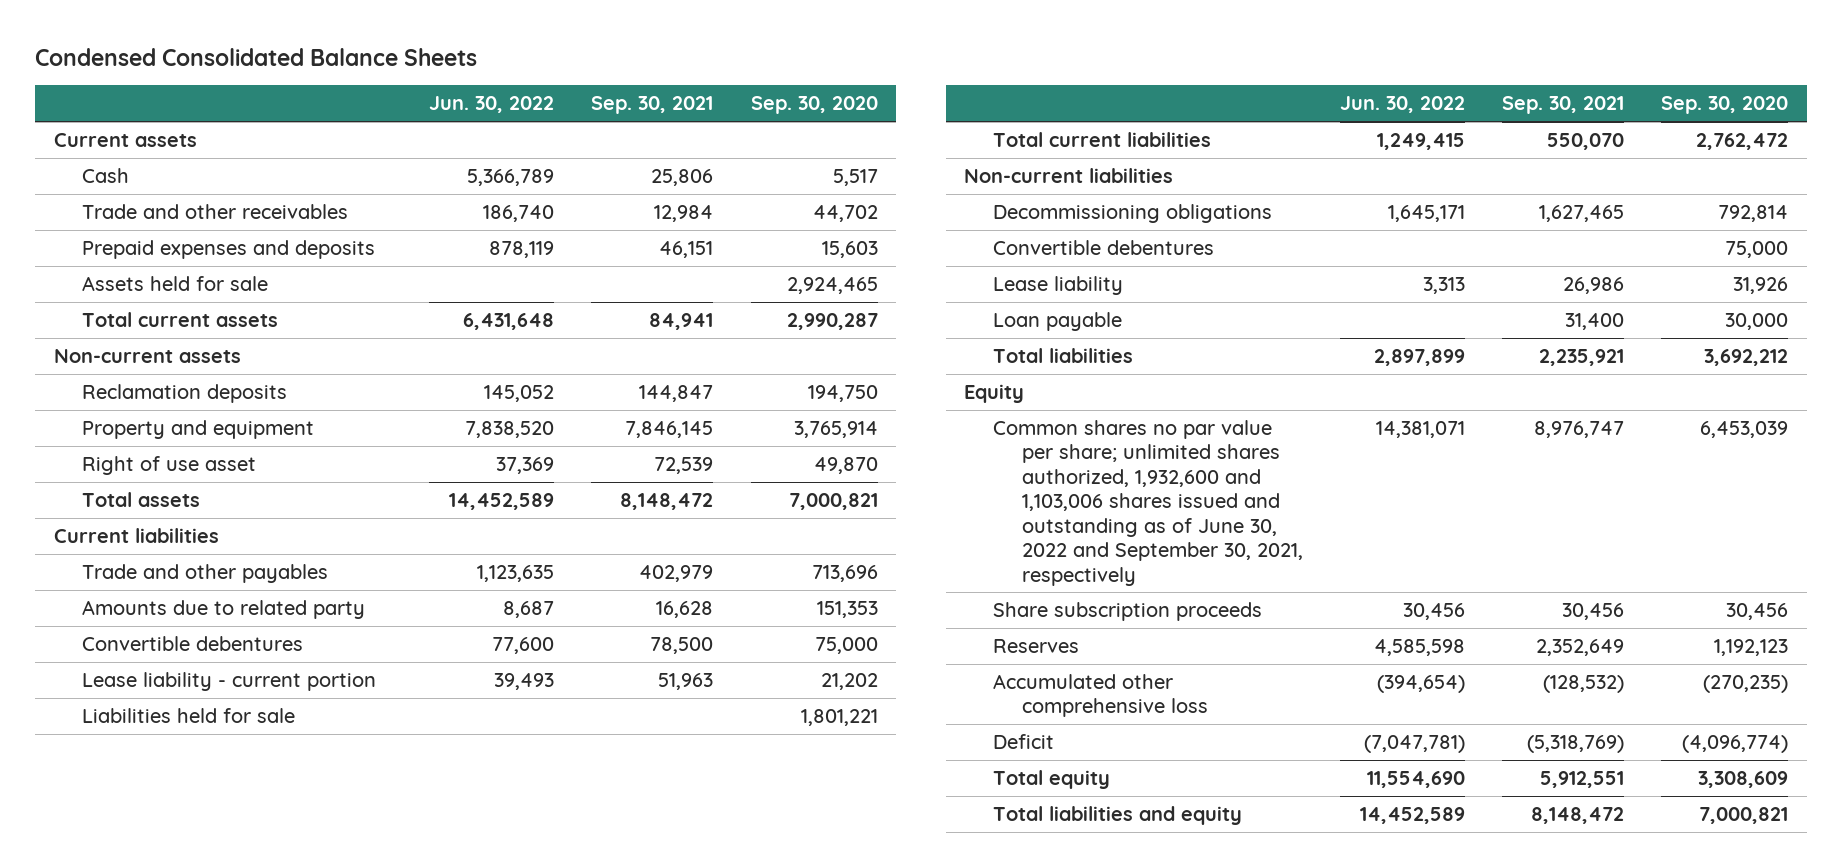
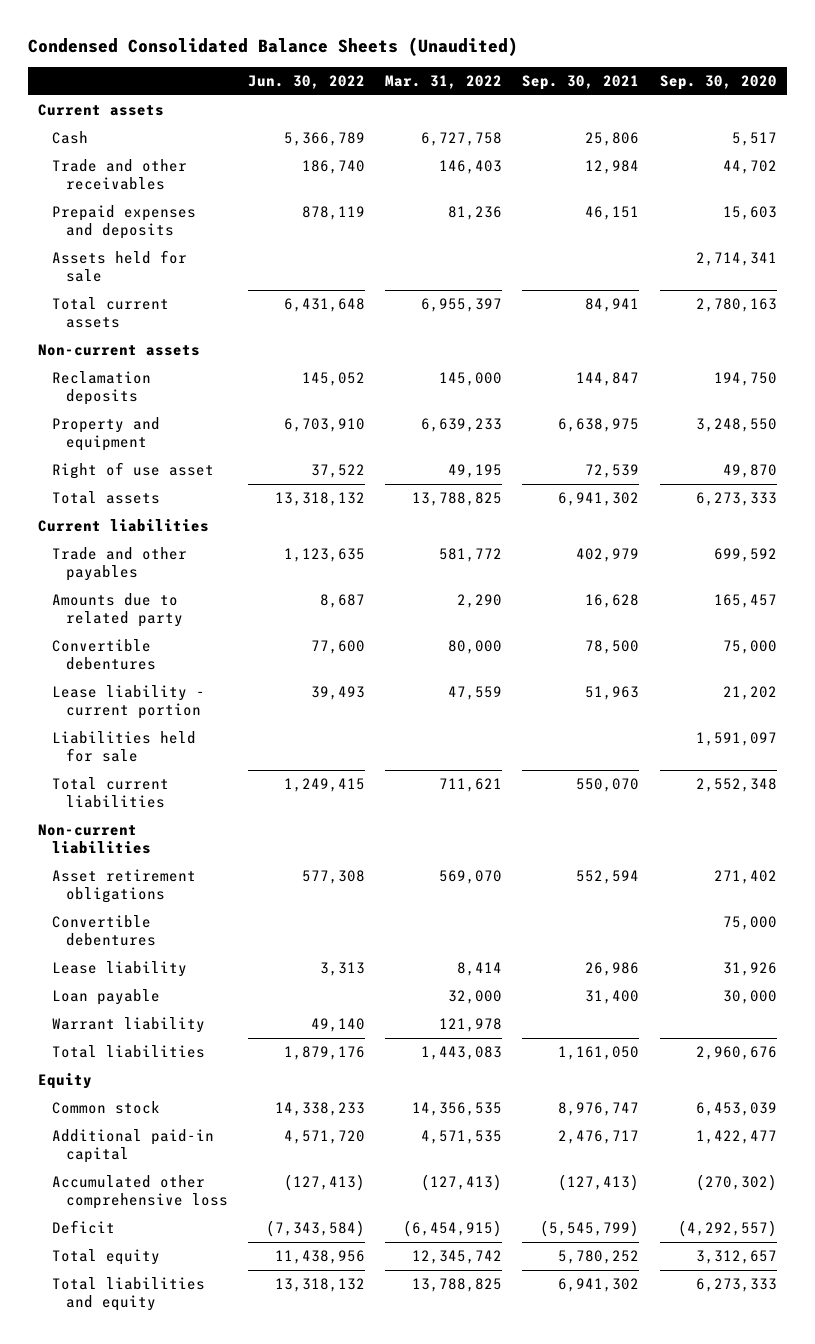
[34,47,477,66] Condensed Consolidated Balance Sheets -> [28,36,519,56] Condensed Consolidated Balance Sheets (Unaudited)
none -> [385,75,503,90] Mar. 31, 2022
[786,276,878,294] 2,924,465 -> [695,252,777,267] 2,714,341
[786,312,878,330] 2,990,287 -> [695,298,777,313] 2,780,163
[464,420,554,438] 7,838,520 -> [284,418,366,433] 6,703,910
[625,420,714,438] 7,846,145 -> [558,418,640,433] 6,638,975
[793,420,878,438] 3,765,914 -> [695,418,777,433] 3,248,550
[495,456,554,474] 37,369 -> [311,464,366,479] 37,522
[448,492,554,510] 14,452,589 -> [275,492,366,507] 13,318,132
[620,492,714,510] 8,148,472 -> [558,492,640,507] 6,941,302
[788,492,878,510] 7,000,821 -> [695,492,777,507] 6,273,333
[811,564,878,582] 713,696 -> [713,548,777,563] 699,592
[816,600,878,618] 151,353 -> [713,594,777,609] 165,457
[800,708,878,726] 1,801,221 -> [695,732,777,747] 1,591,097
[1696,132,1789,150] 2,762,472 -> [695,778,777,793] 2,552,348
[992,203,1272,223] Decommissioning obligations -> none
none -> [52,869,197,904] Asset retirement obligations
none -> [52,1017,206,1034] Warrant liability
[1373,348,1465,366] 2,897,899 -> [284,1046,366,1061] 1,879,176
[1539,348,1625,366] 2,235,921 -> [558,1046,640,1061] 1,161,050
[1704,348,1789,366] 3,692,212 -> [695,1046,777,1061] 2,960,676
[992,419,1303,586] Common shares no par value per share; unlimited shares authorized, 1,932,600 and 1,103,006 shares issued and outstanding as of June 30, 2022 and September 30, 2021, respectively -> none
[992,601,1262,621] Share subscription proceeds -> none
[992,638,1079,653] Reserves -> none
none -> [52,1101,161,1115] Common stock
none -> [52,1129,215,1164] Additional paid-in capital
[1376,674,1465,693] (394,654) -> [284,1174,366,1192] (127,413)
[1543,674,1625,693] (128,532) -> [558,1174,640,1192] (127,413)
[1703,674,1789,693] (270,235) -> [695,1174,777,1192] (270,302)
[1363,734,1465,753] (7,047,781) -> [266,1220,366,1238] (7,343,584)
[1527,734,1625,753] (5,318,769) -> [540,1220,640,1238] (5,545,799)
[1682,734,1789,753] (4,096,774) -> [677,1220,777,1238] (4,292,557)
[1366,770,1465,788] 11,554,690 -> [275,1250,366,1265] 11,438,956
[1540,770,1625,788] 5,912,551 -> [558,1250,640,1265] 5,780,252
[1698,770,1789,788] 3,308,609 -> [695,1250,777,1265] 3,312,657
[1359,806,1465,824] 14,452,589 -> [275,1278,366,1293] 13,318,132
[1531,806,1625,824] 8,148,472 -> [558,1278,640,1293] 6,941,302
[1699,806,1789,824] 7,000,821 -> [695,1278,777,1293] 6,273,333

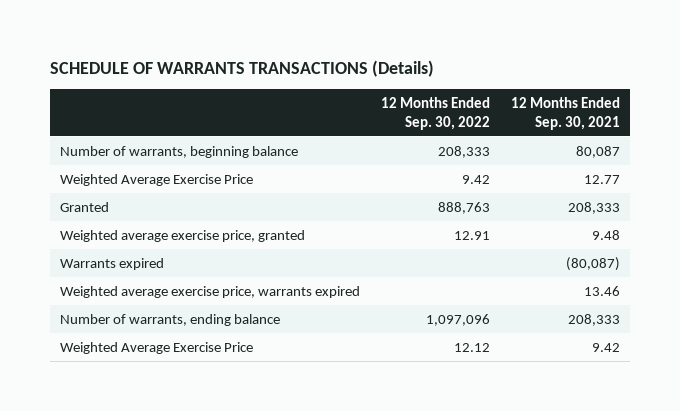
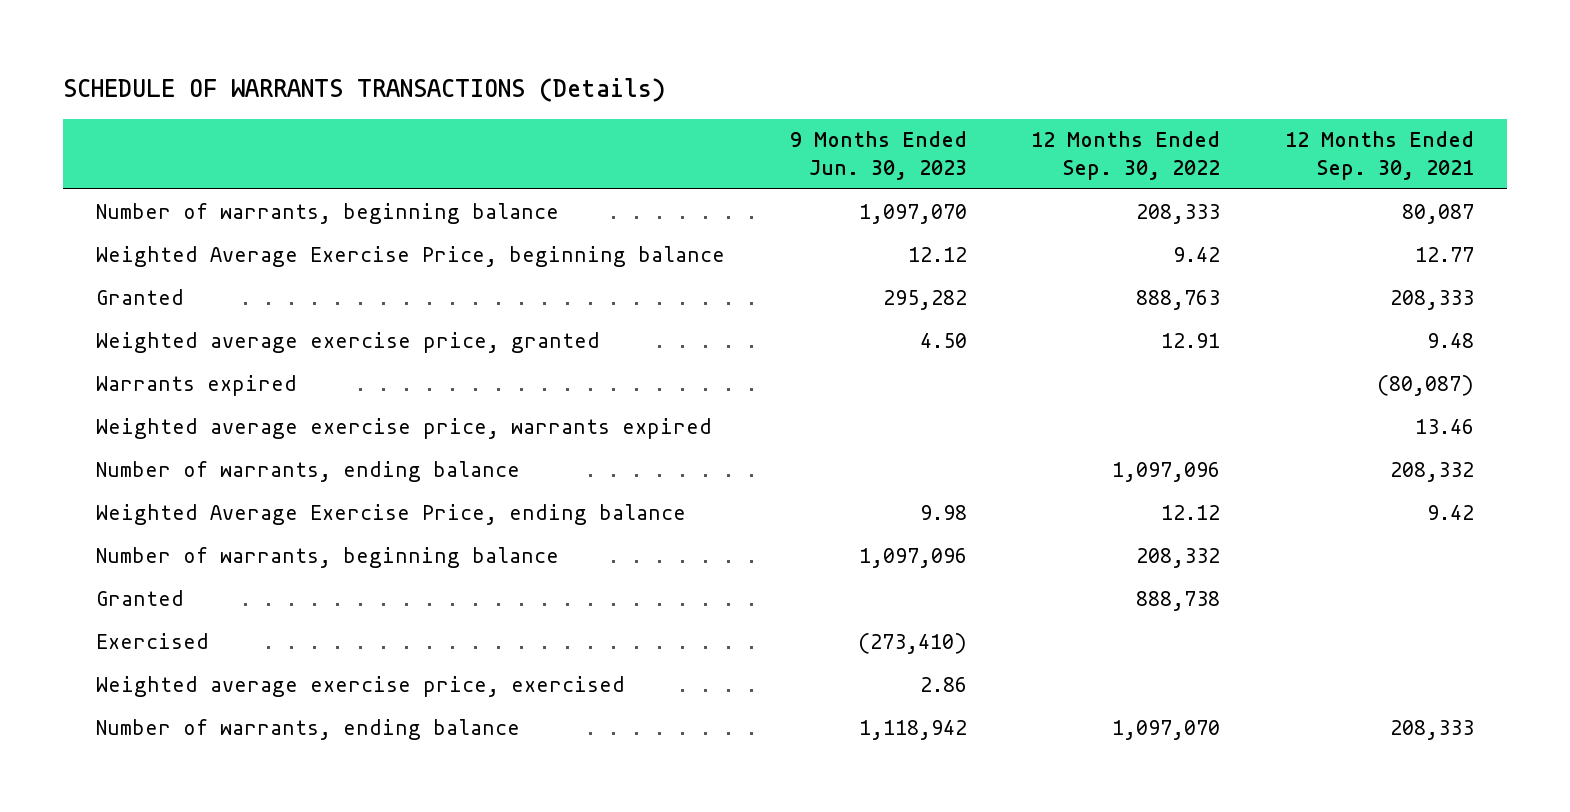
none -> [789,131,967,180] 9 Months Ended Jun. 30, 2023
[60,173,254,186] Weighted Average Exercise Price -> [95,245,725,267] Weighted Average Exercise Price, beginning balance
[567,313,620,326] 208,333 -> [1390,461,1475,482] 208,332
[60,341,254,354] Weighted Average Exercise Price -> [95,503,686,525] Weighted Average Exercise Price, ending balance
none -> [95,546,559,568] Number of warrants, beginning balance
none -> [95,589,184,606] Granted
none -> [95,632,209,649] Exercised
none -> [95,675,625,697] Weighted average exercise price, exercised
none -> [95,718,520,740] Number of warrants, ending balance

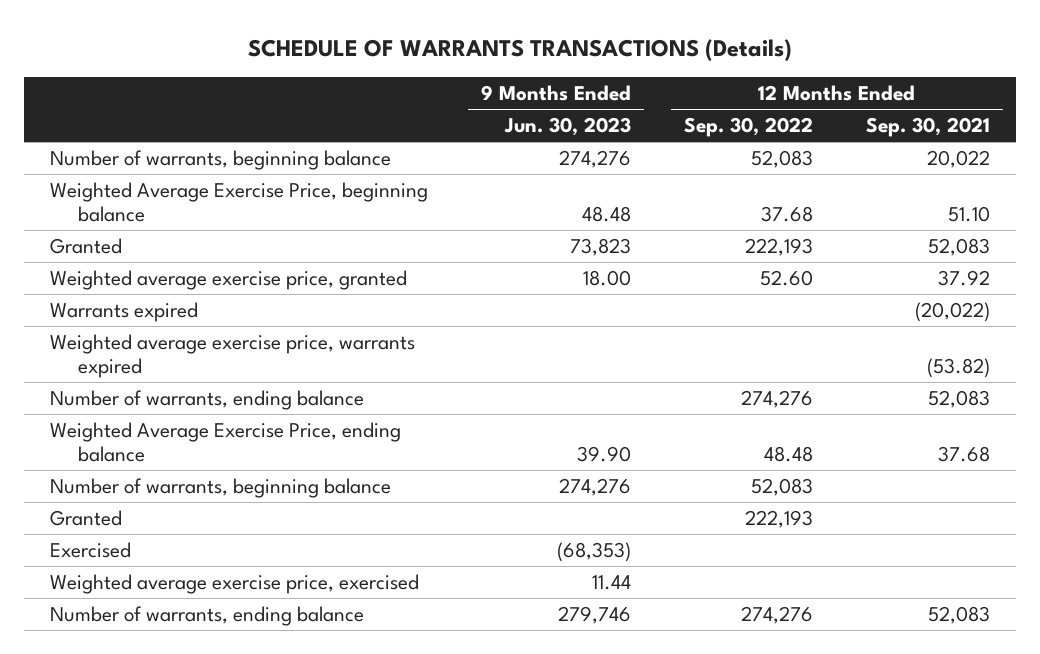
[858,203,967,224] 1,097,070 -> [559,149,632,168] 274,276
[1136,203,1221,224] 208,333 -> [750,149,813,168] 52,083
[1402,203,1475,224] 80,087 -> [926,149,990,168] 20,022
[907,246,967,262] 12.12 -> [582,206,632,223] 48.48
[1173,246,1221,262] 9.42 -> [760,206,813,223] 37.68
[1415,246,1475,262] 12.77 -> [947,206,990,223] 51.10
[882,289,967,310] 295,282 -> [570,237,632,256] 73,823
[1136,289,1221,310] 888,763 -> [744,237,813,256] 222,193
[1390,289,1475,310] 208,333 -> [927,237,990,256] 52,083
[919,332,967,348] 4.50 -> [583,269,632,286] 18.00
[1161,332,1221,348] 12.91 -> [759,269,813,286] 52.60
[1427,332,1475,348] 9.48 -> [937,269,990,286] 37.92
[1377,374,1475,396] (80,087) -> [914,301,990,322] (20,022)
[1415,418,1475,434] 13.46 -> [926,358,990,379] (53.82)
[1112,461,1221,482] 1,097,096 -> [740,389,813,408] 274,276
[1390,461,1475,482] 208,332 -> [927,389,990,408] 52,083
[919,504,967,520] 9.98 -> [577,446,632,463] 39.90
[1161,504,1221,520] 12.12 -> [763,446,813,463] 48.48
[1427,504,1475,520] 9.42 -> [937,446,990,463] 37.68
[858,547,967,568] 1,097,096 -> [559,477,632,496] 274,276
[1136,547,1221,568] 208,332 -> [750,477,813,496] 52,083
[1136,590,1221,611] 888,738 -> [744,509,813,528] 222,193
[857,632,967,654] (273,410) -> [557,541,632,562] (68,353)
[919,676,967,692] 2.86 -> [592,574,632,590] 11.44
[858,719,967,740] 1,118,942 -> [558,605,632,624] 279,746
[1112,719,1221,740] 1,097,070 -> [740,605,813,624] 274,276
[1390,719,1475,740] 208,333 -> [927,605,990,624] 52,083

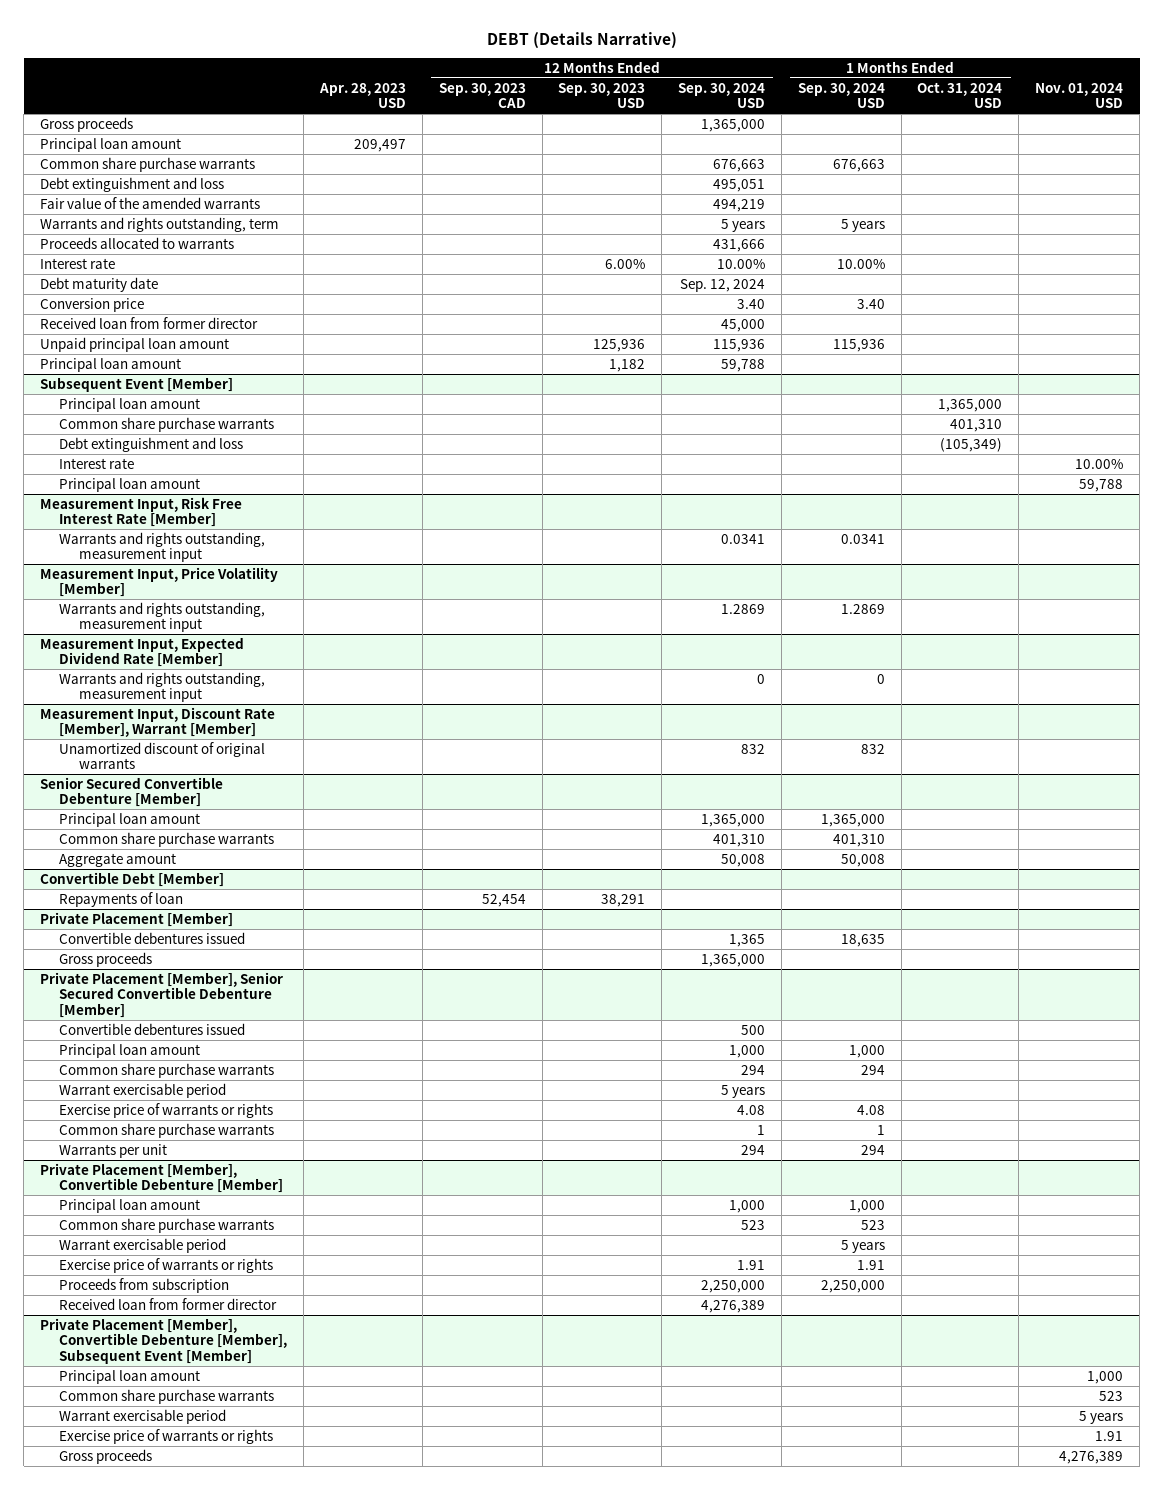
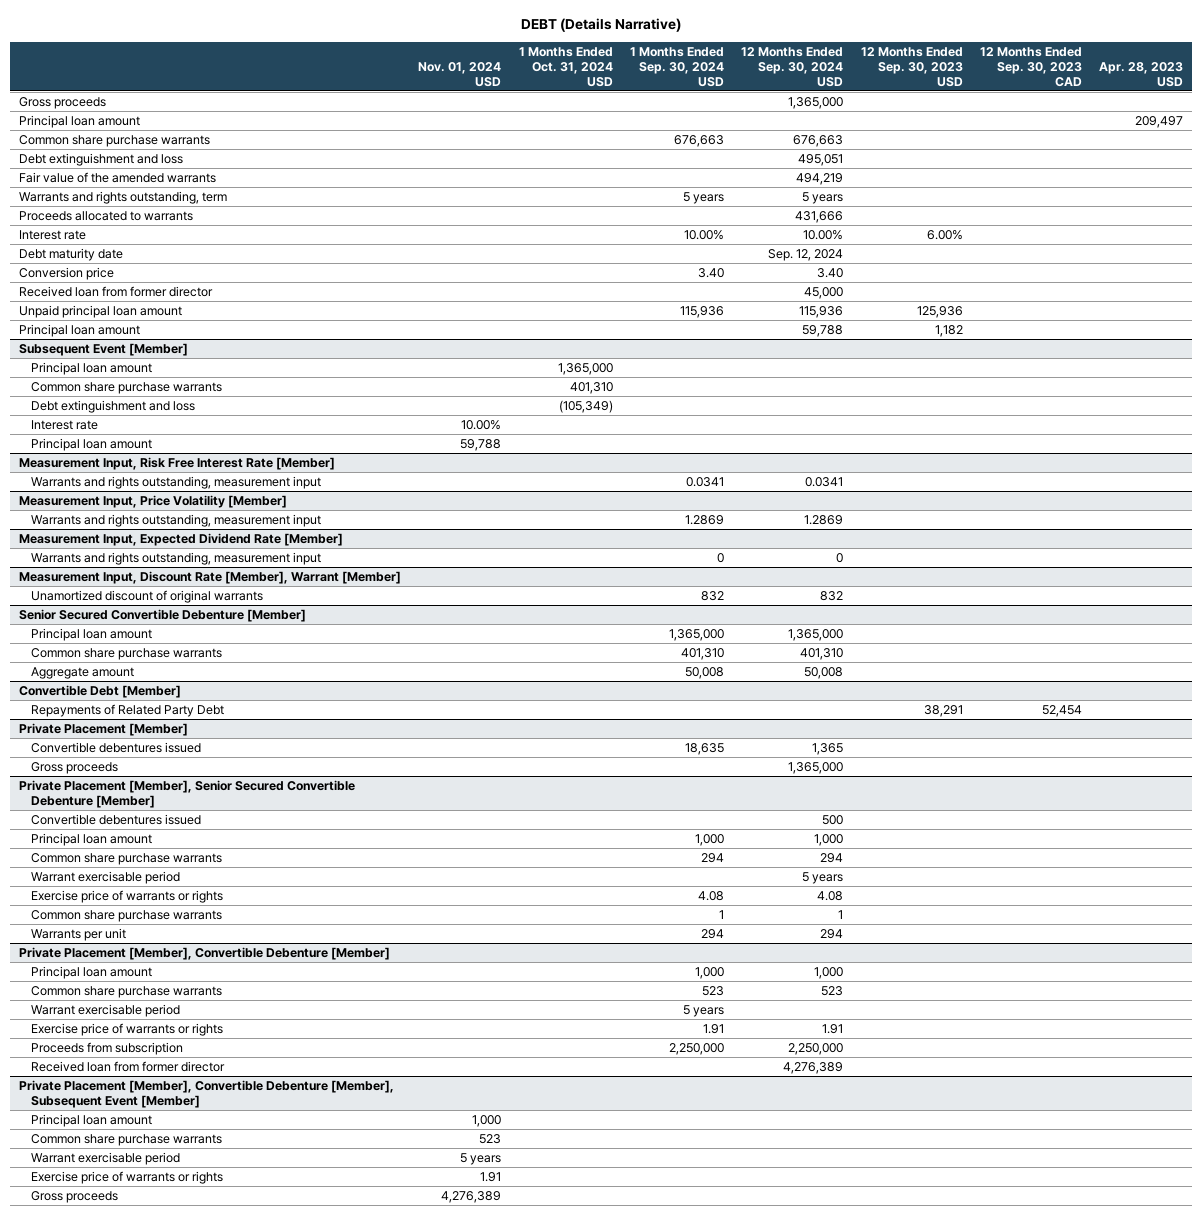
[59,891,184,907] Repayments of loan -> [31,703,225,717] Repayments of Related Party Debt

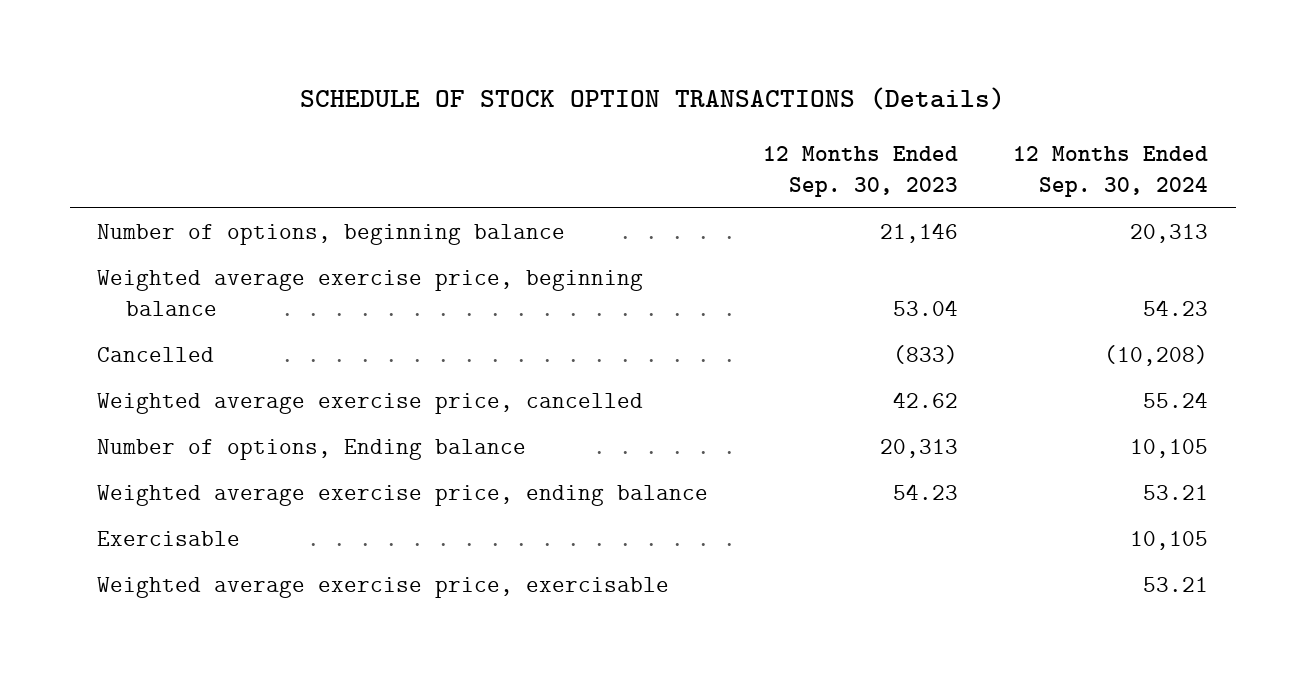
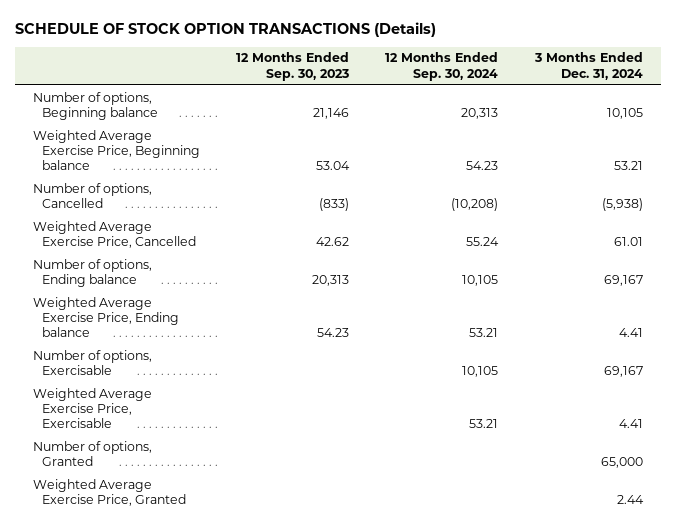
none -> [533,52,643,80] 3 Months Ended Dec. 31, 2024
[97,224,566,246] Number of options, beginning balance -> [32,91,159,120] Number of options, Beginning balance
[97,270,644,316] Weighted average exercise price, beginning balance -> [32,129,201,170] Weighted Average Exercise Price, Beginning balance
[97,347,215,363] Cancelled -> [32,182,152,208] Number of options, Cancelled
[97,393,644,415] Weighted average exercise price, cancelled -> [32,220,197,248] Weighted Average Exercise Price, Cancelled
[97,485,709,507] Weighted average exercise price, ending balance -> [32,296,180,337] Weighted Average Exercise Price, Ending balance
[97,531,241,547] Exercisable -> [32,349,152,375] Number of options, Exercisable
[97,577,670,599] Weighted average exercise price, exercisable -> [32,387,152,428] Weighted Average Exercise Price, Exercisable
none -> [32,440,152,466] Number of options, Granted
none -> [32,478,187,506] Weighted Average Exercise Price, Granted

